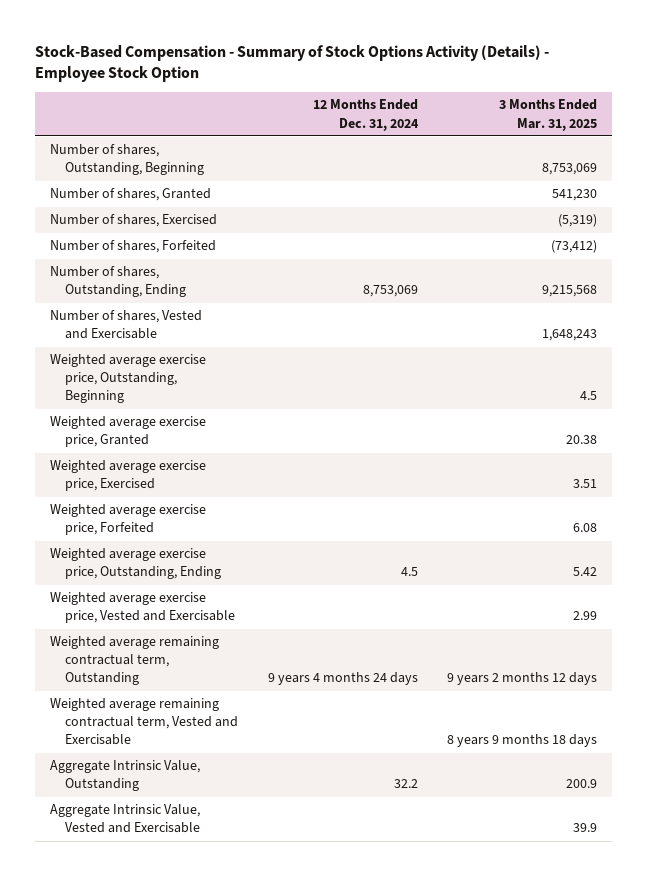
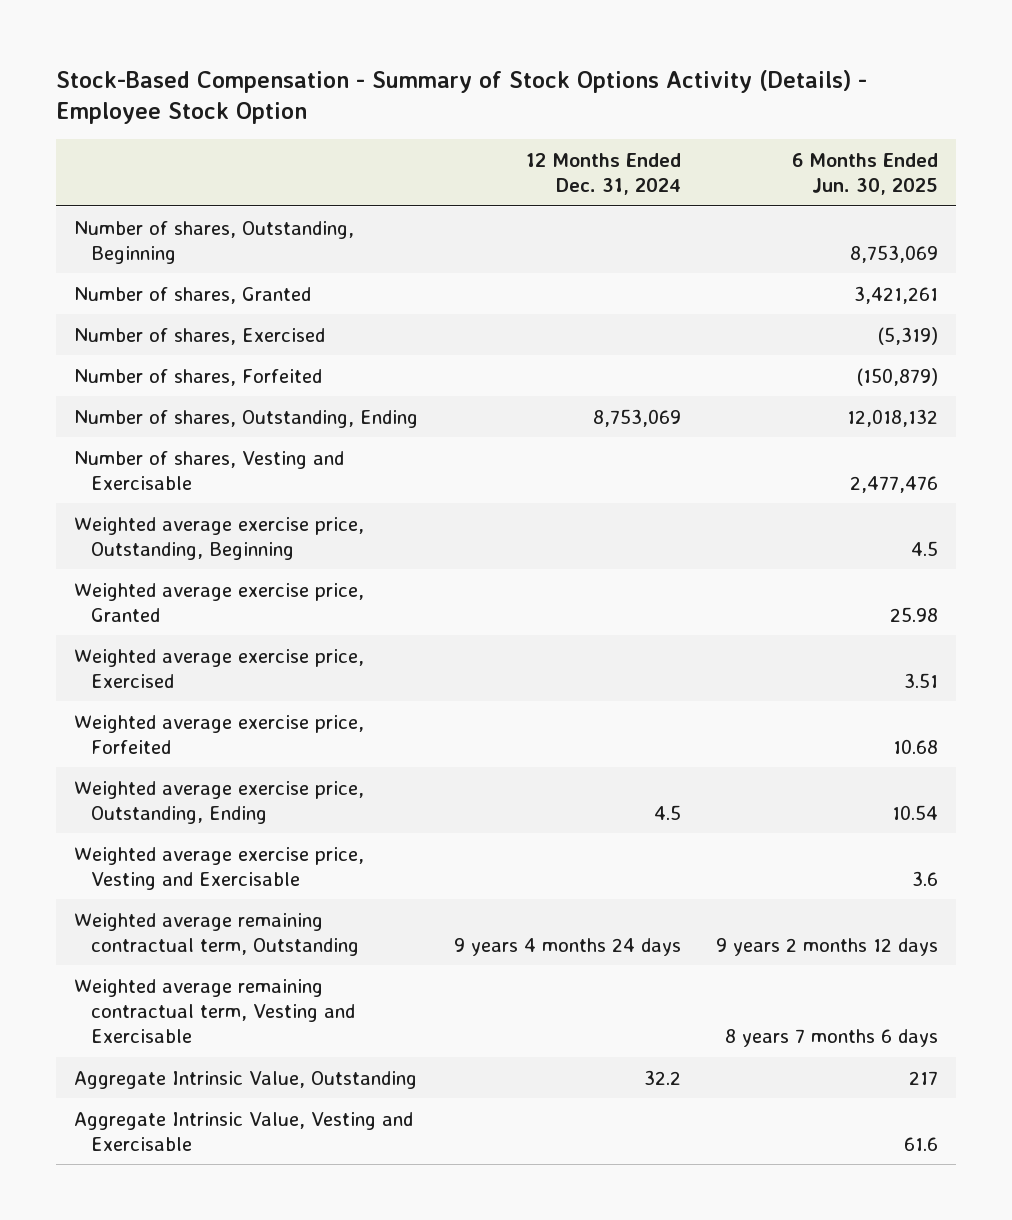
[498,99,597,131] 3 Months Ended Mar. 31, 2025 -> none
none -> [792,153,939,196] 6 Months Ended Jun. 30, 2025
[49,310,202,340] Number of shares, Vested and Exercisable -> [73,450,344,490] Number of shares, Vesting and Exercisable
[49,592,236,624] Weighted average exercise price, Vested and Exercisable -> [73,846,364,890] Weighted average exercise price, Vesting and Exercisable
[49,698,239,746] Weighted average remaining contractual term, Vested and Exercisable -> [73,978,355,1043] Weighted average remaining contractual term, Vesting and Exercisable
[49,804,201,834] Aggregate Intrinsic Value, Vested and Exercisable -> [73,1111,413,1151] Aggregate Intrinsic Value, Vesting and Exercisable

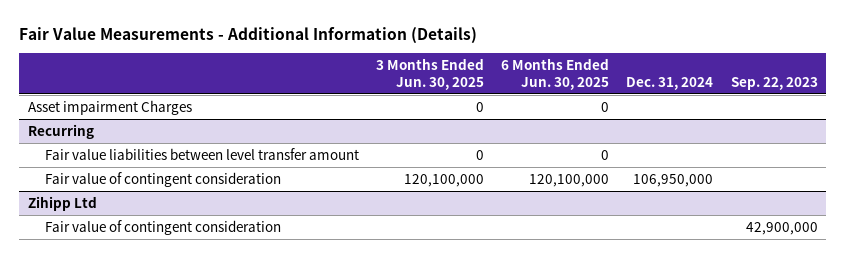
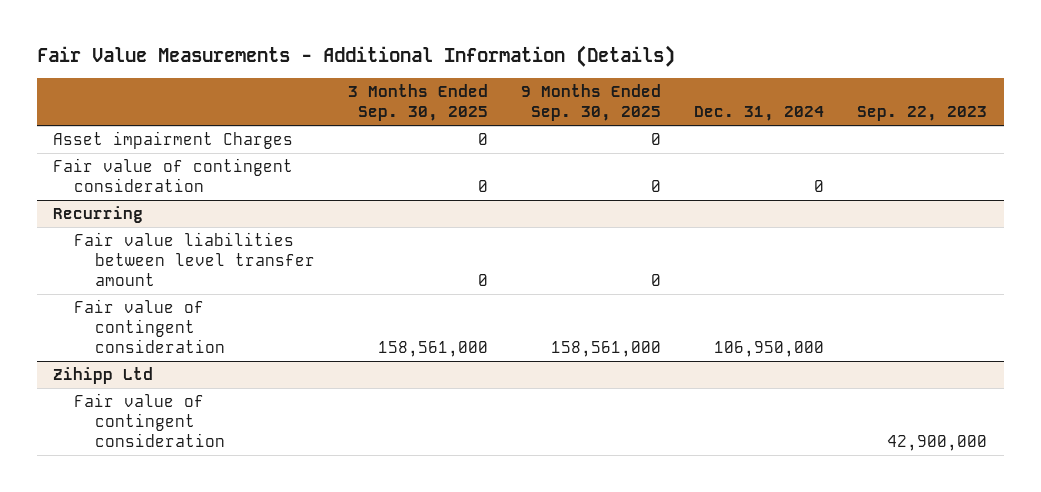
[376,57,485,90] 3 Months Ended Jun. 30, 2025 -> none
[501,57,610,90] 6 Months Ended Jun. 30, 2025 -> none
none -> [348,84,489,122] 3 Months Ended Sep. 30, 2025
none -> [521,84,662,122] 9 Months Ended Sep. 30, 2025
none -> [53,158,294,193] Fair value of contingent consideration

